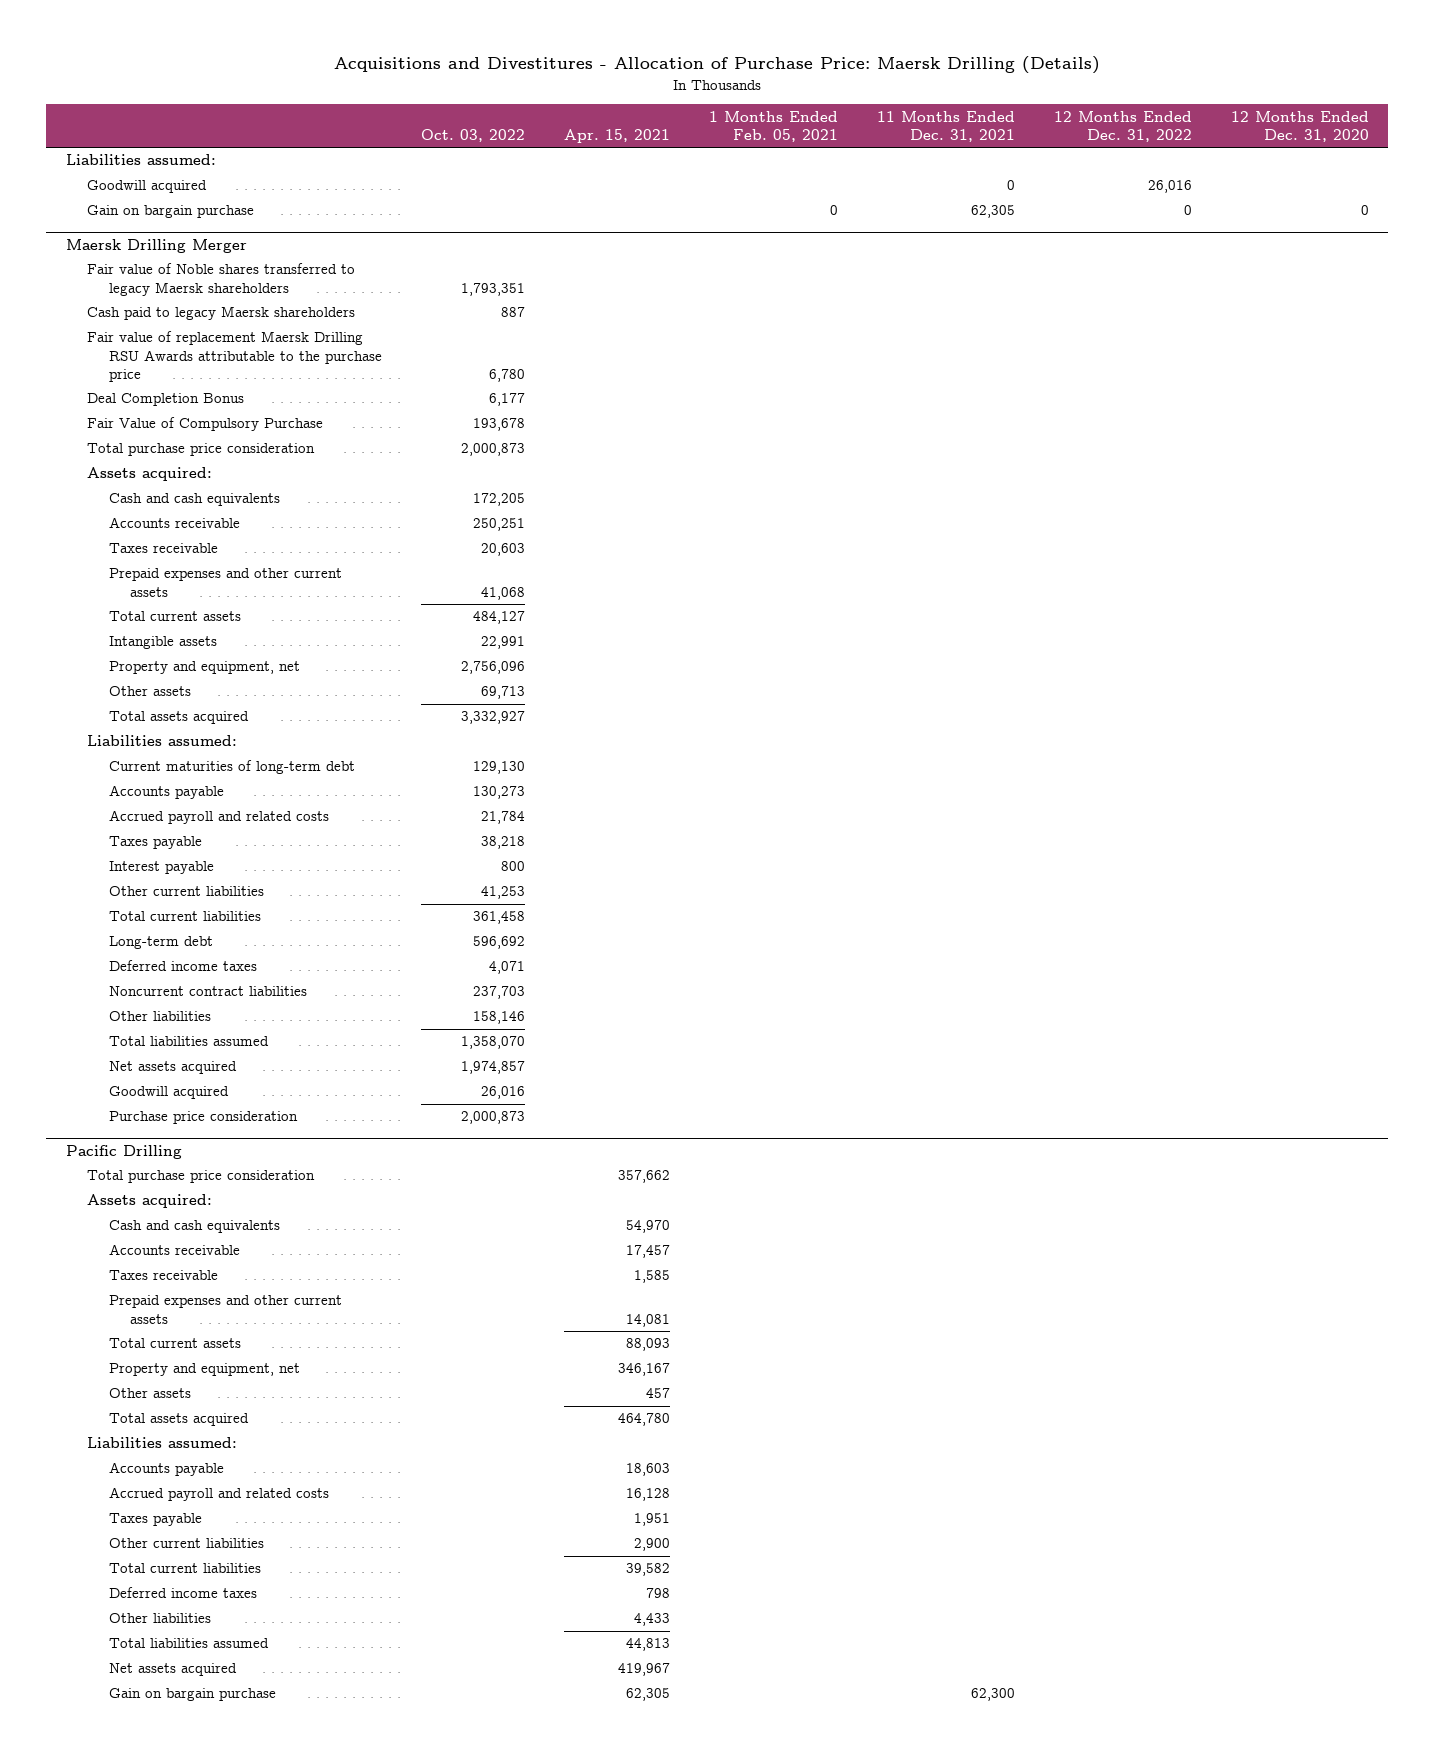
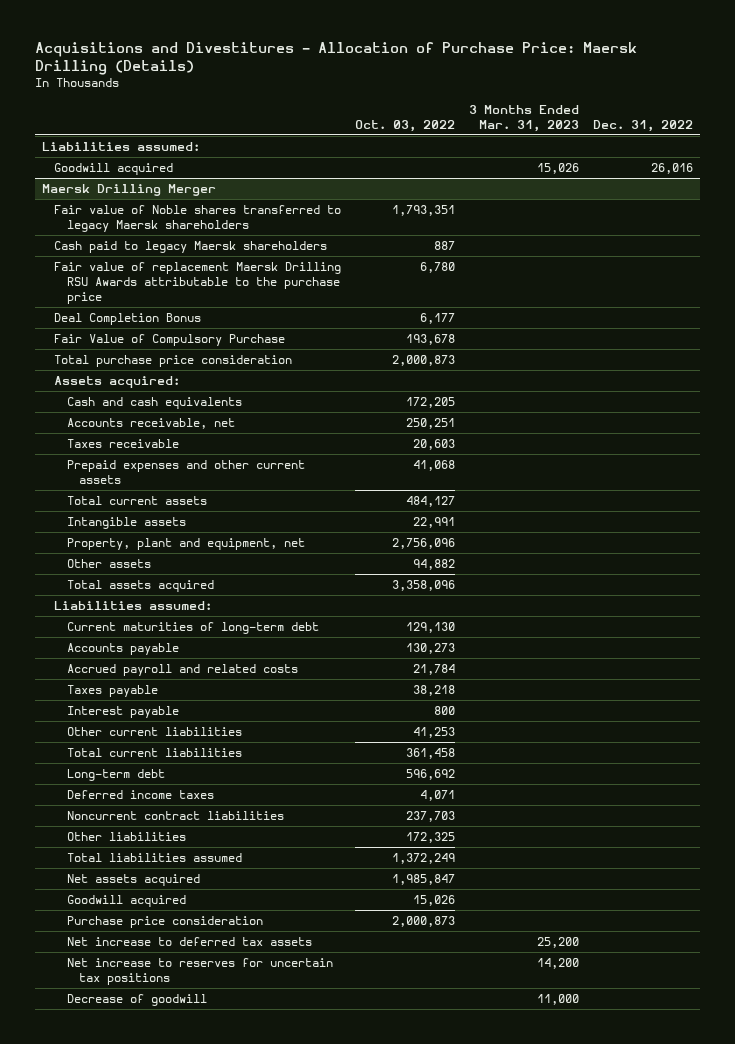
[563,129,670,144] Apr. 15, 2021 -> none
[708,110,838,143] 1 Months Ended Feb. 05, 2021 -> none
[876,110,1015,143] 11 Months Ended Dec. 31, 2021 -> none
[1053,110,1192,143] 12 Months Ended Dec. 31, 2022 -> none
[1230,110,1369,143] 12 Months Ended Dec. 31, 2020 -> none
none -> [469,104,580,132] 3 Months Ended Mar. 31, 2023
none -> [593,119,694,132] Dec. 31, 2022
[87,205,255,219] Gain on bargain purchase -> none
[108,517,240,529] Accounts receivable -> [66,418,235,430] Accounts receivable, net
[108,661,300,675] Property and equipment, net -> [66,538,305,551] Property, plant and equipment, net
[480,686,525,700] 69,713 -> [413,559,456,571] 94,882
[460,711,525,725] 3,332,927 -> [392,580,456,592] 3,358,096
[472,1011,525,1025] 158,146 -> [406,832,456,844] 172,325
[460,1036,525,1050] 1,358,070 -> [392,853,456,865] 1,372,249
[460,1061,525,1075] 1,974,857 -> [392,874,456,886] 1,985,847
[480,1086,525,1100] 26,016 -> [413,895,456,907] 15,026
[65,1144,182,1159] Pacific Drilling -> none
[87,1170,316,1184] Total purchase price consideration -> none
[87,1194,213,1209] Assets acquired: -> none
[108,1220,280,1234] Cash and cash equivalents -> none
[108,1244,240,1256] Accounts receivable -> none
[108,1270,218,1281] Taxes receivable -> none
[108,1295,342,1324] Prepaid expenses and other current assets -> none
[108,1338,241,1349] Total current assets -> none
[108,1363,300,1377] Property and equipment, net -> none
[108,1388,191,1399] Other assets -> none
[108,1413,249,1427] Total assets acquired -> none
[87,1437,238,1449] Liabilities assumed: -> none
[108,1462,224,1477] Accounts payable -> none
[108,1487,329,1502] Accrued payroll and related costs -> none
[108,1513,202,1527] Taxes payable -> none
[108,1538,264,1549] Other current liabilities -> none
[108,1563,261,1574] Total current liabilities -> none
[108,1587,257,1599] Deferred income taxes -> none
[108,1613,211,1624] Other liabilities -> none
[108,1638,269,1649] Total liabilities assumed -> none
[108,1663,237,1677] Net assets acquired -> none
[108,1688,276,1702] Gain on bargain purchase -> none
none -> [66,937,312,947] Net increase to deferred tax assets
none -> [66,958,333,985] Net increase to reserves for uncertain tax positions
none -> [66,994,207,1007] Decrease of goodwill

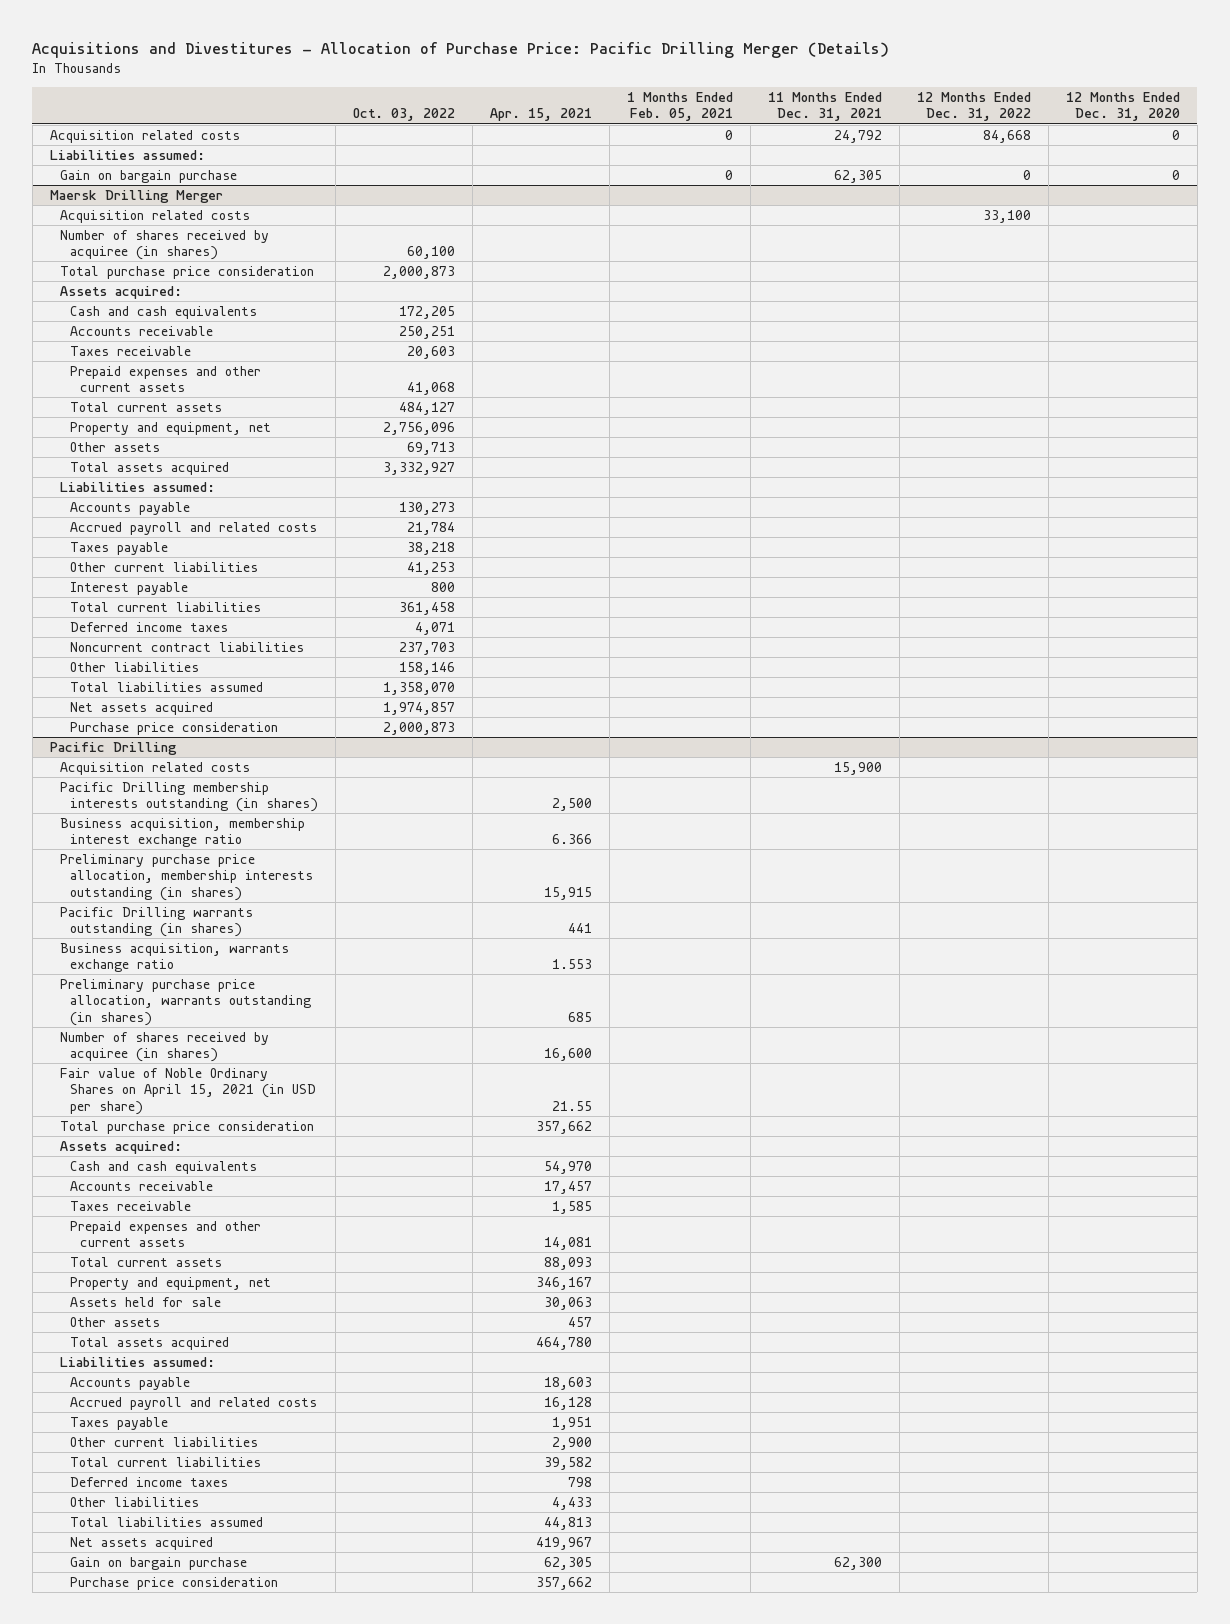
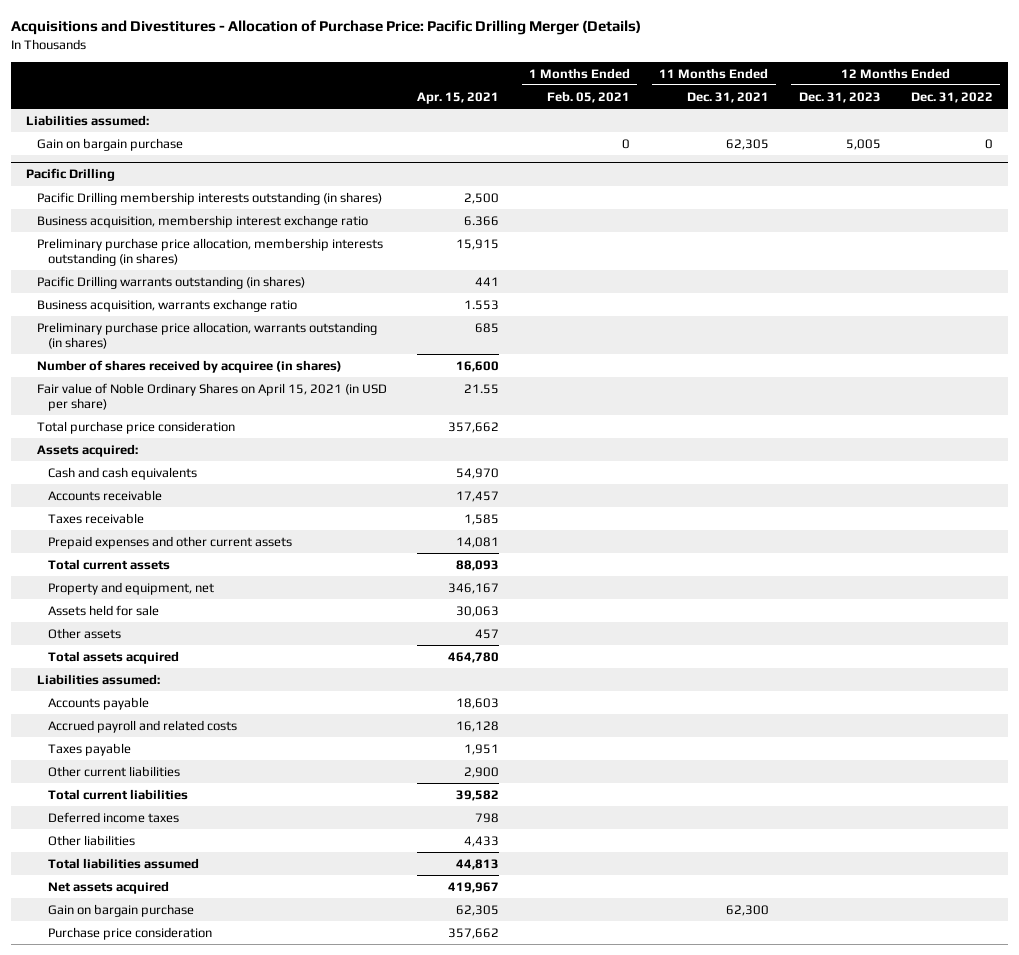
[352,108,455,122] Oct. 03, 2022 -> none
[1065,92,1180,122] 12 Months Ended Dec. 31, 2020 -> none
none -> [798,91,881,103] Dec. 31, 2023
[49,129,240,143] Acquisition related costs -> none
[49,189,223,203] Maersk Drilling Merger -> none
[59,209,250,223] Acquisition related costs -> none
[59,229,269,261] Number of shares received by acquiree (in shares) -> none
[59,265,314,279] Total purchase price consideration -> none
[59,285,182,299] Assets acquired: -> none
[69,305,257,319] Cash and cash equivalents -> none
[69,325,213,336] Accounts receivable -> none
[69,345,191,356] Taxes receivable -> none
[69,365,261,393] Prepaid expenses and other current assets -> none
[69,401,222,412] Total current assets -> none
[69,421,271,435] Property and equipment, net -> none
[69,441,160,452] Other assets -> none
[69,461,229,475] Total assets acquired -> none
[59,481,215,492] Liabilities assumed: -> none
[69,501,190,515] Accounts payable -> none
[69,521,317,535] Accrued payroll and related costs -> none
[69,541,168,555] Taxes payable -> none
[69,561,258,572] Other current liabilities -> none
[69,581,188,595] Interest payable -> none
[69,601,261,612] Total current liabilities -> none
[69,621,228,632] Deferred income taxes -> none
[69,641,304,652] Noncurrent contract liabilities -> none
[69,661,199,672] Other liabilities -> none
[69,681,263,692] Total liabilities assumed -> none
[69,701,213,715] Net assets acquired -> none
[69,721,278,735] Purchase price consideration -> none
[59,761,250,775] Acquisition related costs -> none

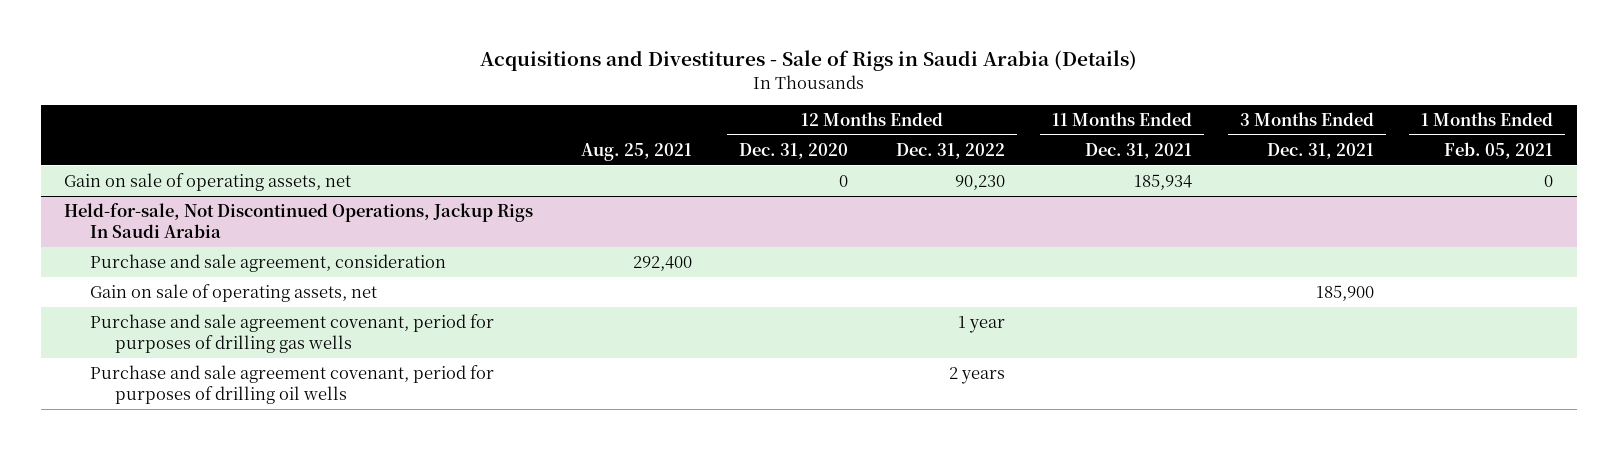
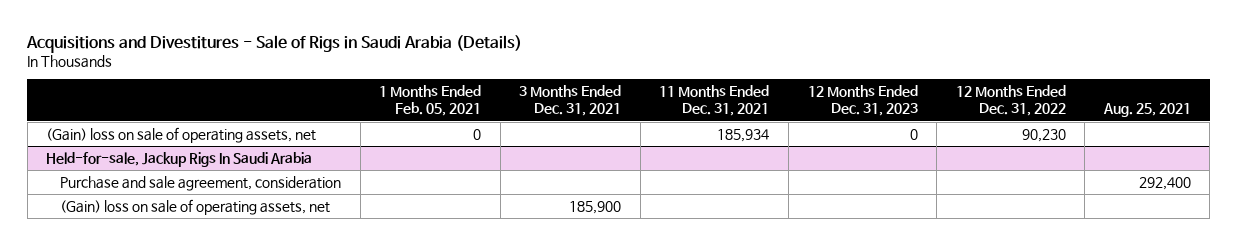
[739,142,849,159] Dec. 31, 2020 -> none
none -> [807,85,918,117] 12 Months Ended Dec. 31, 2023
[64,172,352,191] Gain on sale of operating assets, net -> [46,126,317,143] (Gain) loss on sale of operating assets, net
[64,202,534,239] Held-for-sale, Not Discontinued Operations, Jackup Rigs In Saudi Arabia -> [46,151,313,167] Held-for-sale, Jackup Rigs In Saudi Arabia
[89,313,494,354] Purchase and sale agreement covenant, period for purposes of drilling gas wells -> none
[89,364,494,405] Purchase and sale agreement covenant, period for purposes of drilling oil wells -> none
[89,283,377,302] Gain on sale of operating assets, net -> [60,198,331,215] (Gain) loss on sale of operating assets, net

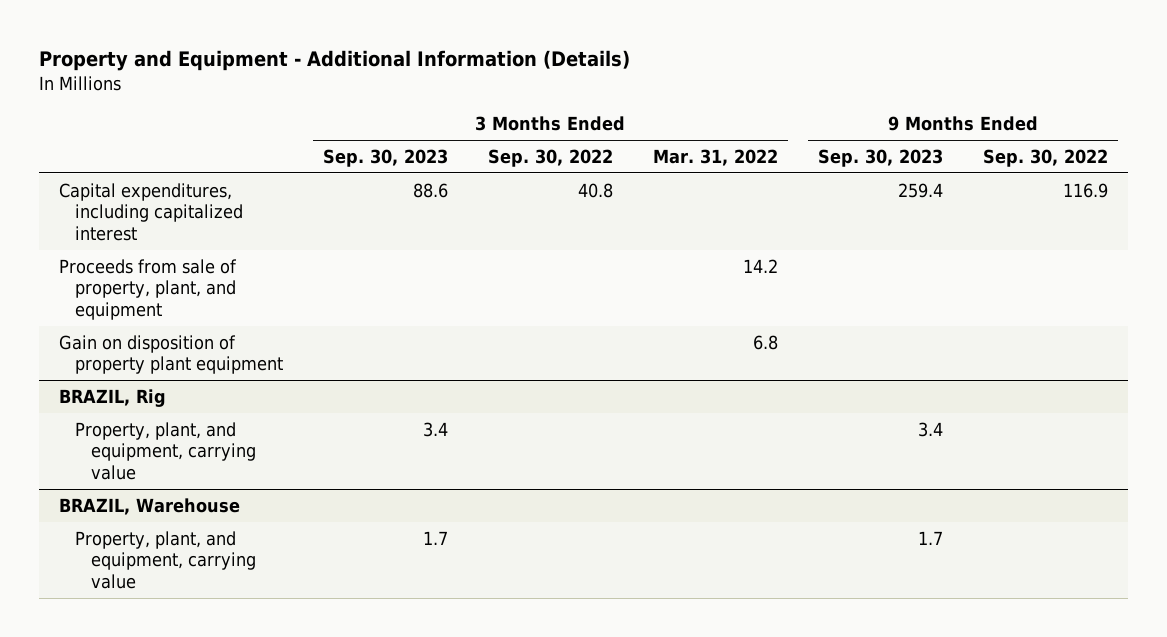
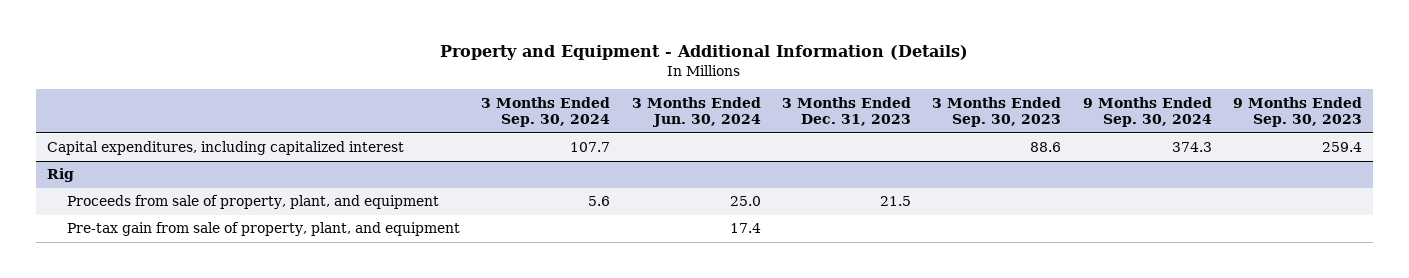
[487,148,613,167] Sep. 30, 2022 -> none
[652,148,778,166] Mar. 31, 2022 -> none
[982,148,1108,167] Sep. 30, 2022 -> none
none -> [481,96,611,128] 3 Months Ended Sep. 30, 2024
none -> [631,96,761,128] 3 Months Ended Jun. 30, 2024
none -> [782,96,912,127] 3 Months Ended Dec. 31, 2023
none -> [1082,96,1212,128] 9 Months Ended Sep. 30, 2024
[59,258,238,321] Proceeds from sale of property, plant, and equipment -> none
[59,334,283,375] Gain on disposition of property plant equipment -> none
[74,421,256,481] Property, plant, and equipment, carrying value -> none
[59,497,241,515] BRAZIL, Warehouse -> none
[74,530,256,590] Property, plant, and equipment, carrying value -> none
[59,388,167,407] BRAZIL, Rig -> [46,168,74,183] Rig
none -> [67,195,440,210] Proceeds from sale of property, plant, and equipment
none -> [67,222,461,237] Pre-tax gain from sale of property, plant, and equipment

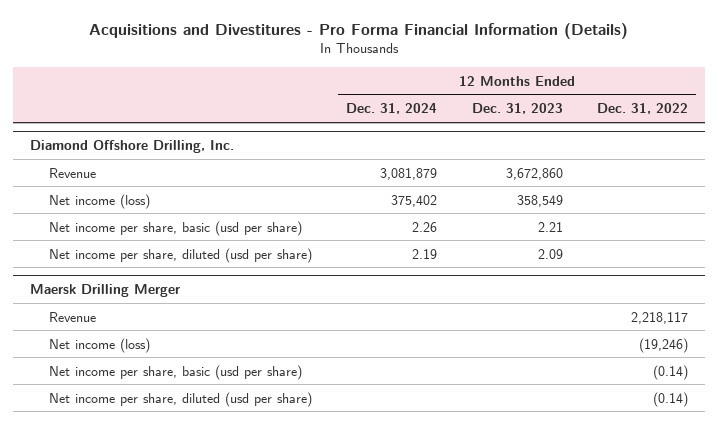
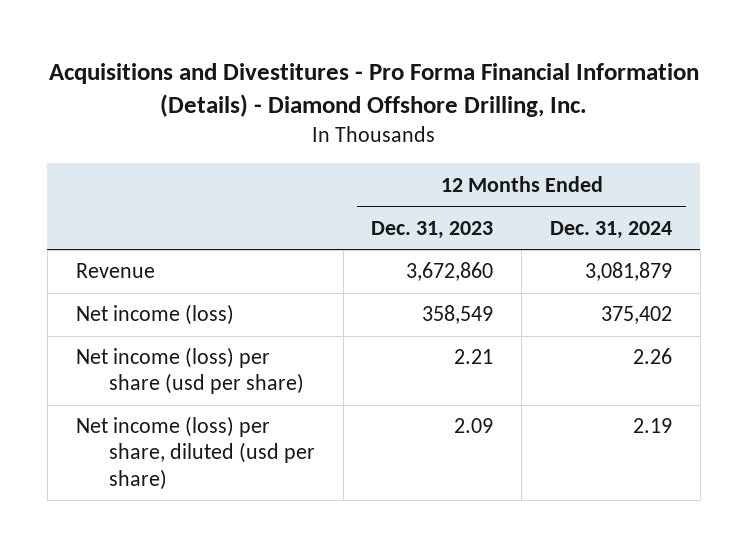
[89,22,629,39] Acquisitions and Divestitures - Pro Forma Financial Information (Details) -> [48,63,699,118] Acquisitions and Divestitures - Pro Forma Financial Information (Details) - Diamond Offshore Drilling, Inc.
[596,103,688,115] Dec. 31, 2022 -> none
[30,140,235,154] Diamond Offshore Drilling, Inc. -> none
[30,284,181,298] Maersk Drilling Merger -> none
[49,311,97,322] Revenue -> none
[49,337,151,353] Net income (loss) -> none
[49,364,303,380] Net income per share, basic (usd per share) -> none
[49,391,313,407] Net income per share, diluted (usd per share) -> none
[49,220,303,236] Net income per share, basic (usd per share) -> [75,347,304,395] Net income (loss) per share (usd per share)
[49,247,313,263] Net income per share, diluted (usd per share) -> [75,416,315,490] Net income (loss) per share, diluted (usd per share)

